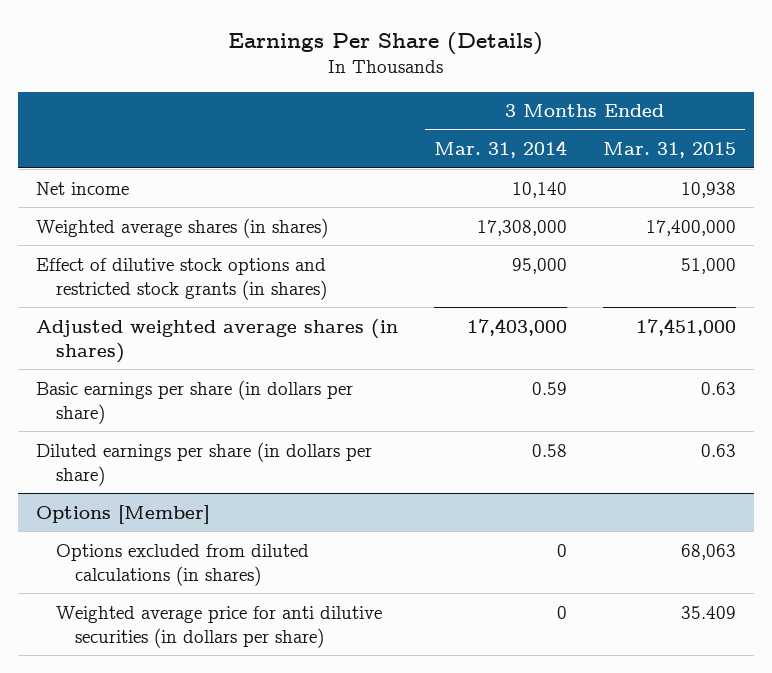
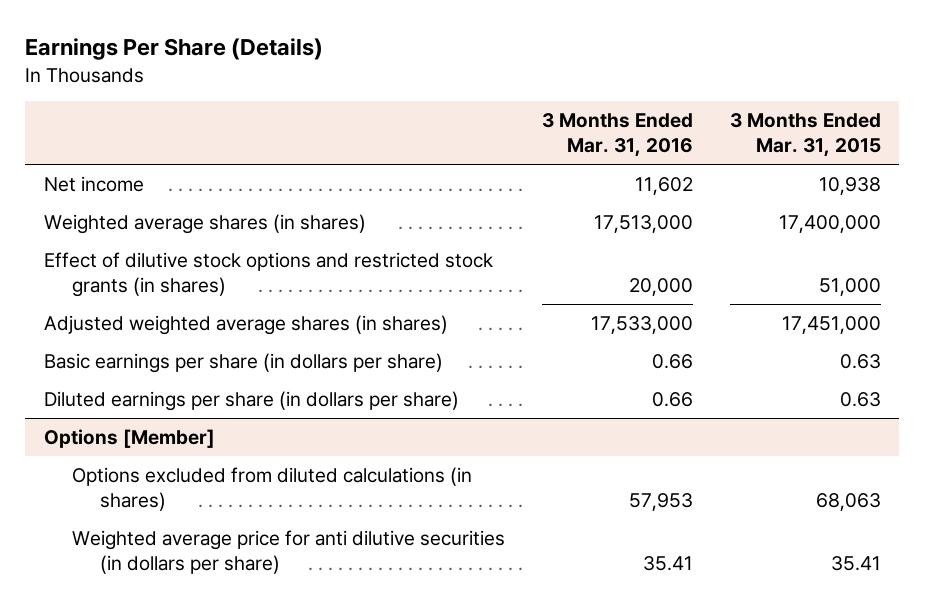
[434,140,568,159] Mar. 31, 2014 -> none
none -> [541,113,693,157] 3 Months Ended Mar. 31, 2016
[681,605,737,619] 35.409 -> [830,555,881,571] 35.41

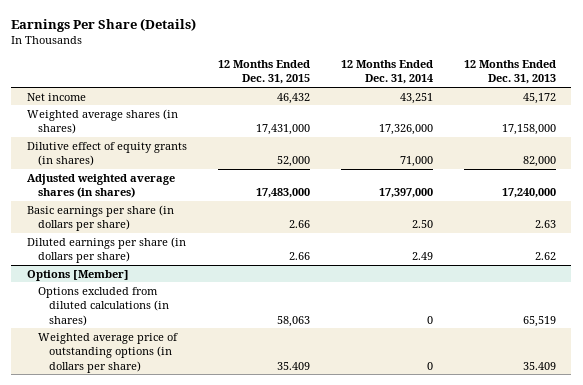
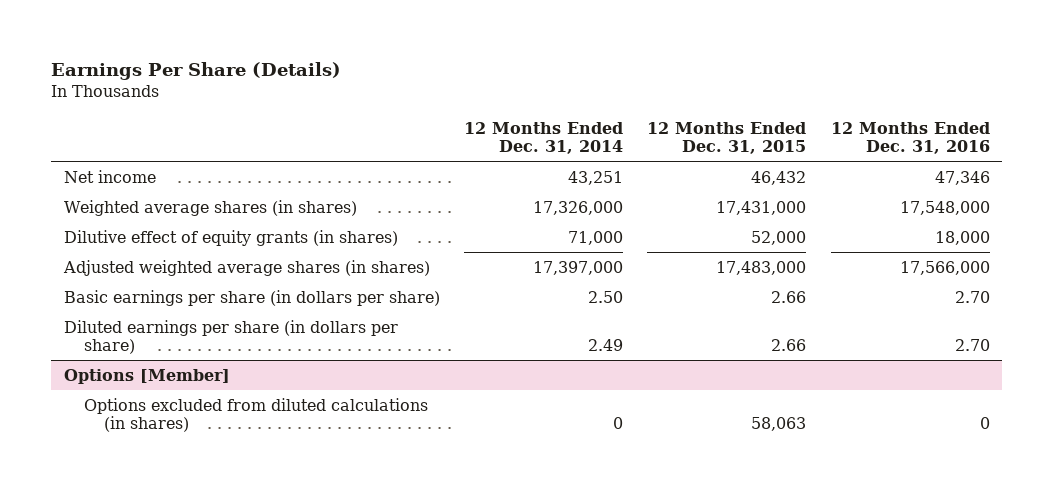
[463,59,556,85] 12 Months Ended Dec. 31, 2013 -> none
none -> [830,121,990,155] 12 Months Ended Dec. 31, 2016
[38,332,179,373] Weighted average price of outstanding options (in dollars per share) -> none

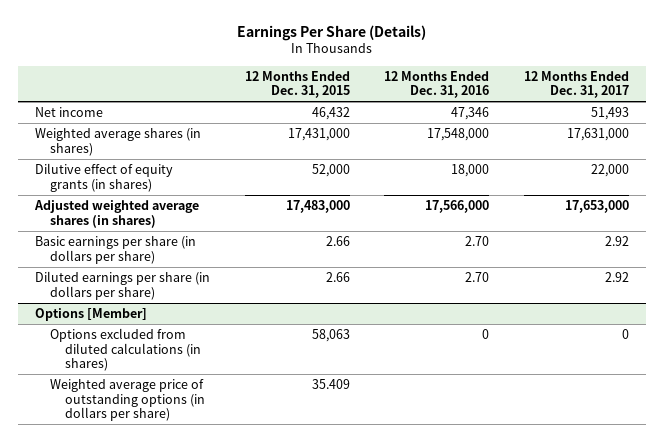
[463,121,623,155] 12 Months Ended Dec. 31, 2014 -> none
none -> [523,70,629,99] 12 Months Ended Dec. 31, 2017
none -> [49,378,205,422] Weighted average price of outstanding options (in dollars per share)

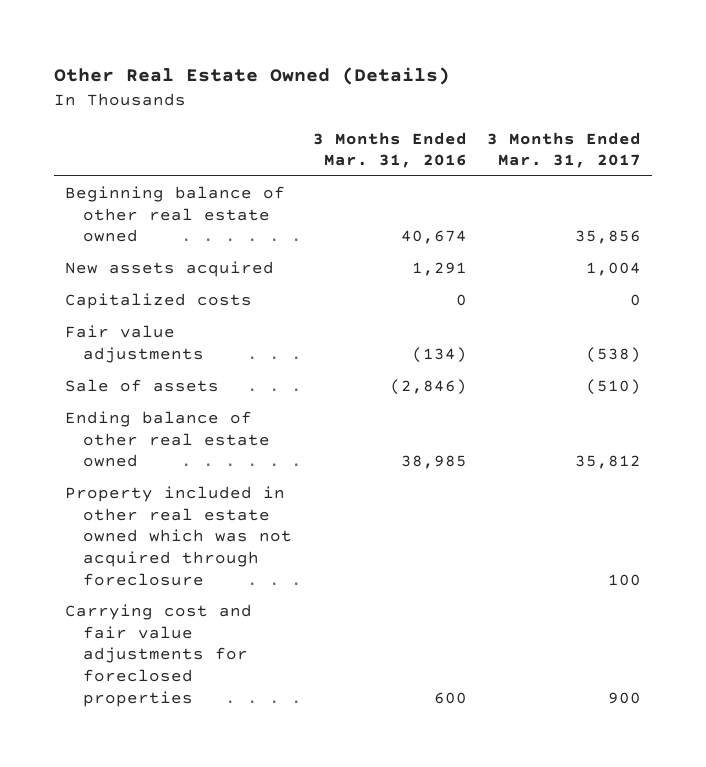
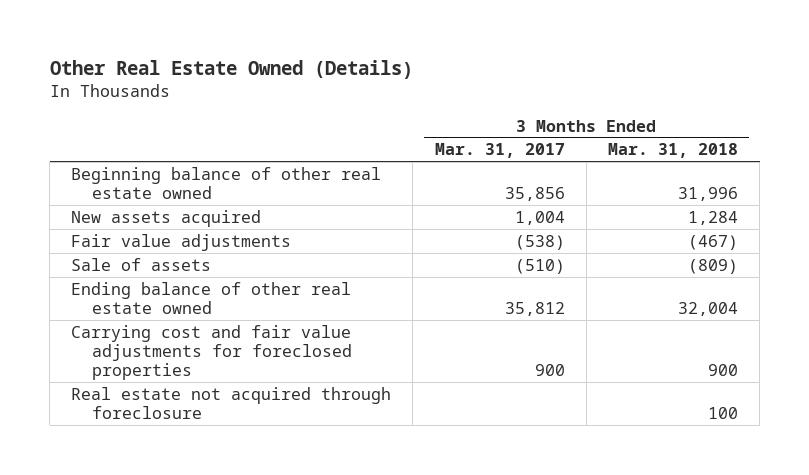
[312,131,467,169] 3 Months Ended Mar. 31, 2016 -> none
none -> [607,143,738,159] Mar. 31, 2018
[64,293,252,310] Capitalized costs -> none
[64,486,292,586] Property included in other real estate owned which was not acquired through foreclosure -> none
none -> [71,386,392,419] Real estate not acquired through foreclosure

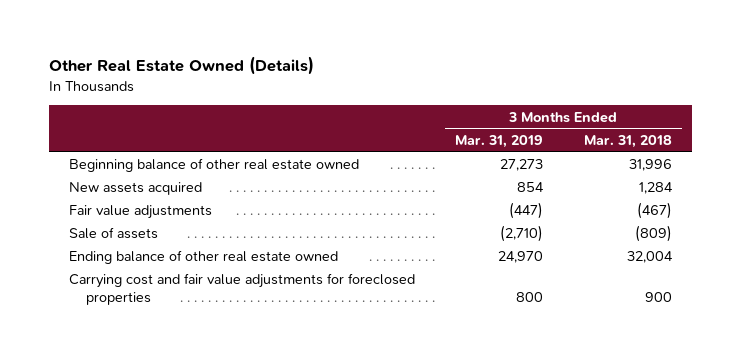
[434,143,565,159] Mar. 31, 2017 -> none
none -> [455,134,544,148] Mar. 31, 2019
[71,386,392,419] Real estate not acquired through foreclosure -> none

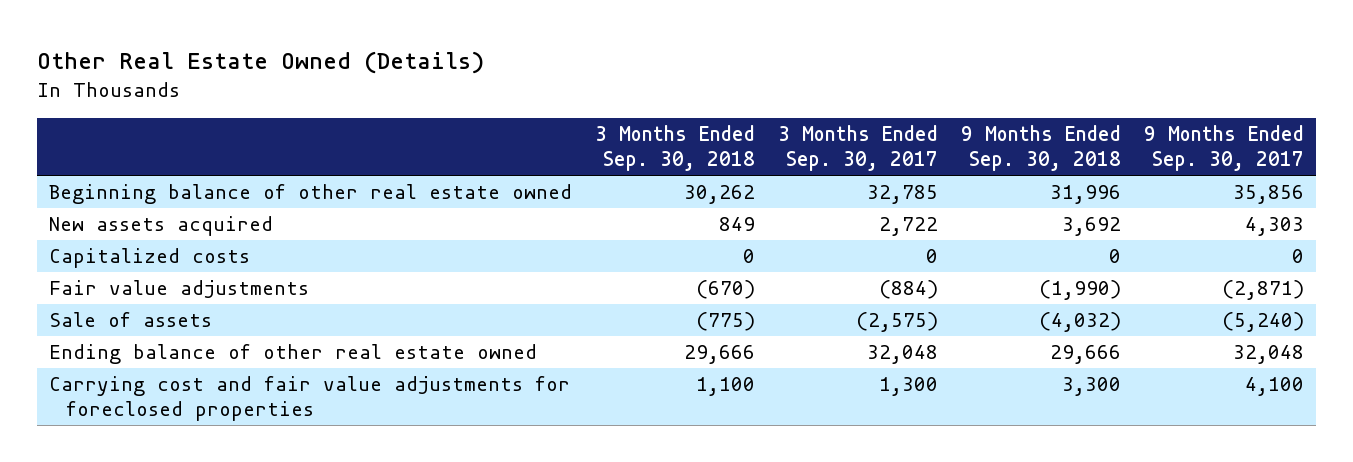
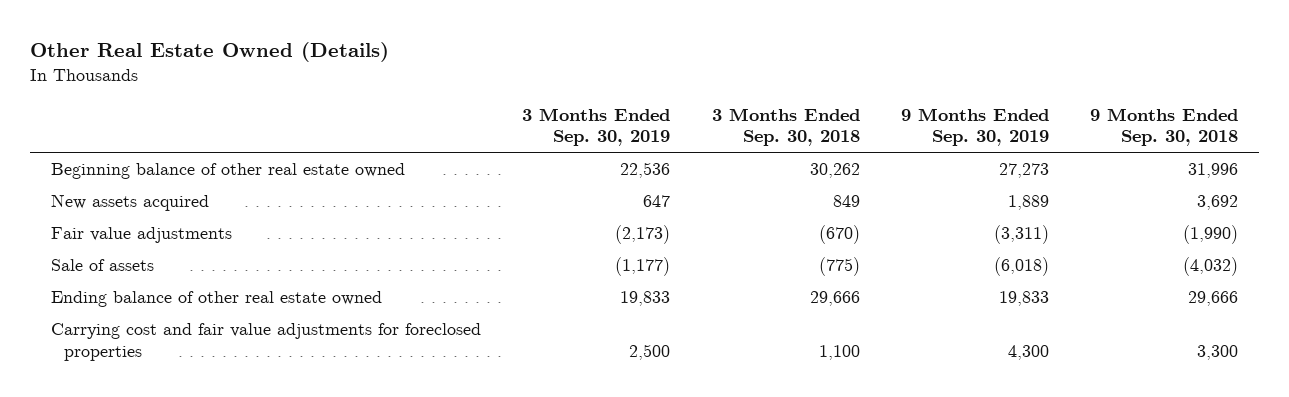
[778,124,939,172] 3 Months Ended Sep. 30, 2017 -> none
[1144,124,1305,172] 9 Months Ended Sep. 30, 2017 -> none
none -> [522,107,671,147] 3 Months Ended Sep. 30, 2019
none -> [901,107,1050,147] 9 Months Ended Sep. 30, 2019
[48,248,250,269] Capitalized costs -> none

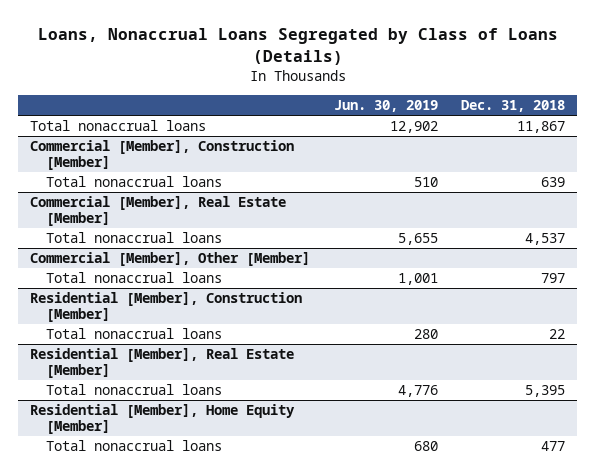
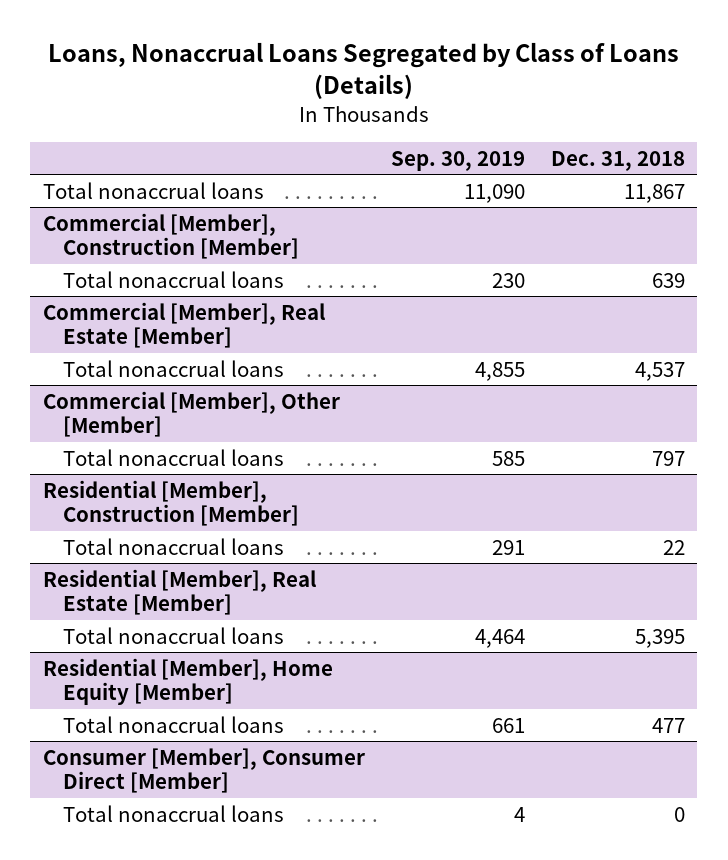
[333,100,438,113] Jun. 30, 2019 -> none
none -> [390,150,525,171] Sep. 30, 2019
none -> [43,747,366,794] Consumer [Member], Consumer Direct [Member]
none -> [62,804,284,822] Total nonaccrual loans

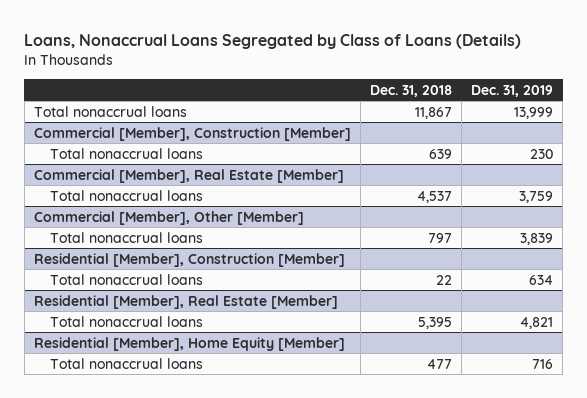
[390,150,525,171] Sep. 30, 2019 -> none
none -> [471,84,554,97] Dec. 31, 2019
[43,747,366,794] Consumer [Member], Consumer Direct [Member] -> none
[62,804,284,822] Total nonaccrual loans -> none

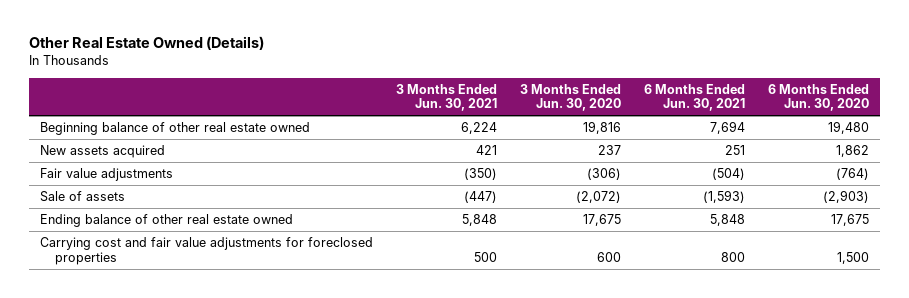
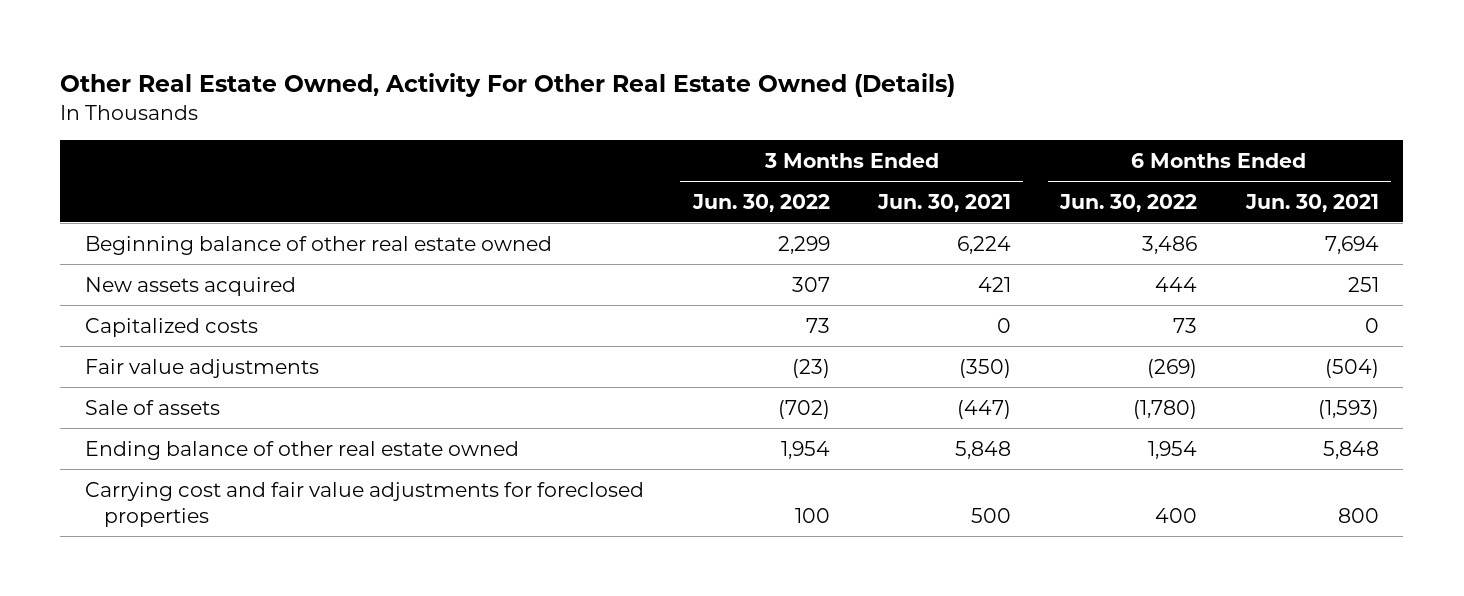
[28,36,264,51] Other Real Estate Owned (Details) -> [60,73,956,98] Other Real Estate Owned, Activity For Other Real Estate Owned (Details)
[520,83,622,112] 3 Months Ended Jun. 30, 2020 -> none
[767,83,869,112] 6 Months Ended Jun. 30, 2020 -> none
none -> [691,193,830,212] Jun. 30, 2022
none -> [1058,193,1197,212] Jun. 30, 2022
none -> [84,317,258,337] Capitalized costs

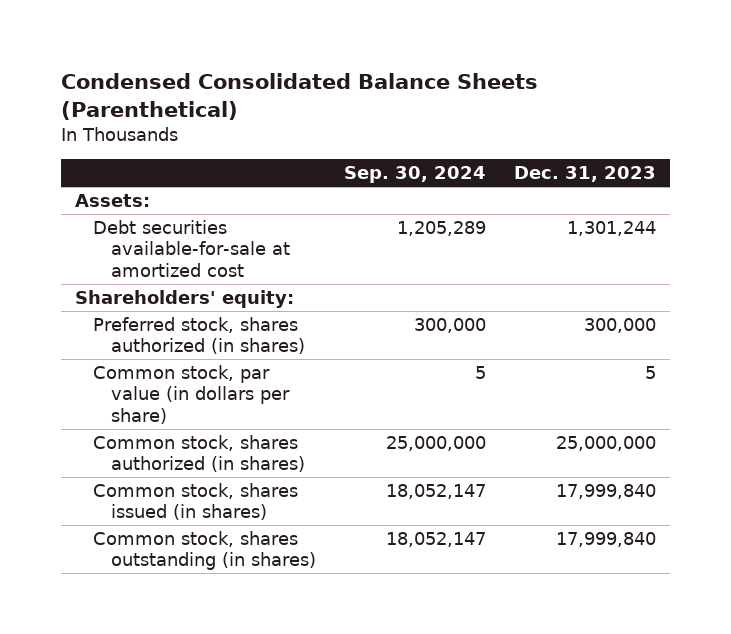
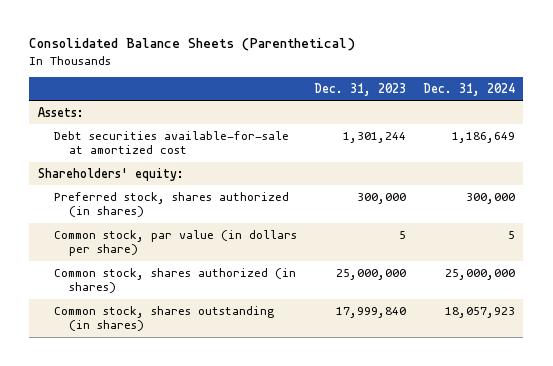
[61,73,539,121] Condensed Consolidated Balance Sheets (Parenthetical) -> [29,38,356,52] Consolidated Balance Sheets (Parenthetical)
[344,166,487,184] Sep. 30, 2024 -> none
none -> [422,82,515,96] Dec. 31, 2024
[93,483,299,521] Common stock, shares issued (in shares) -> none

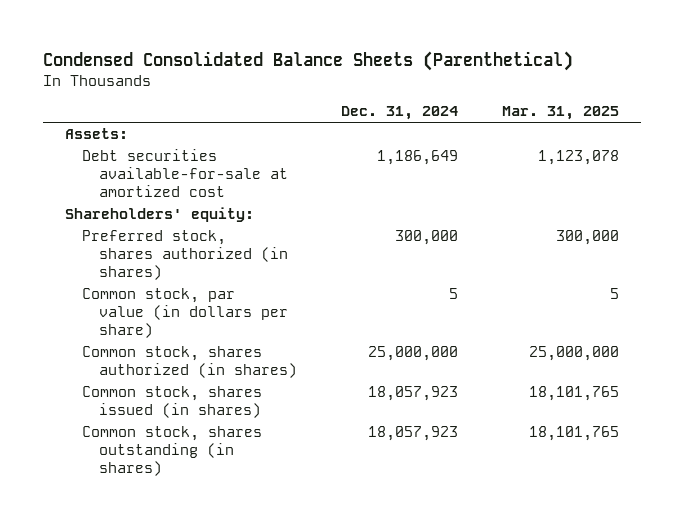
[29,38,356,52] Consolidated Balance Sheets (Parenthetical) -> [42,50,573,71] Condensed Consolidated Balance Sheets (Parenthetical)
[313,82,406,96] Dec. 31, 2023 -> none
none -> [501,106,619,121] Mar. 31, 2025
none -> [81,386,262,419] Common stock, shares issued (in shares)

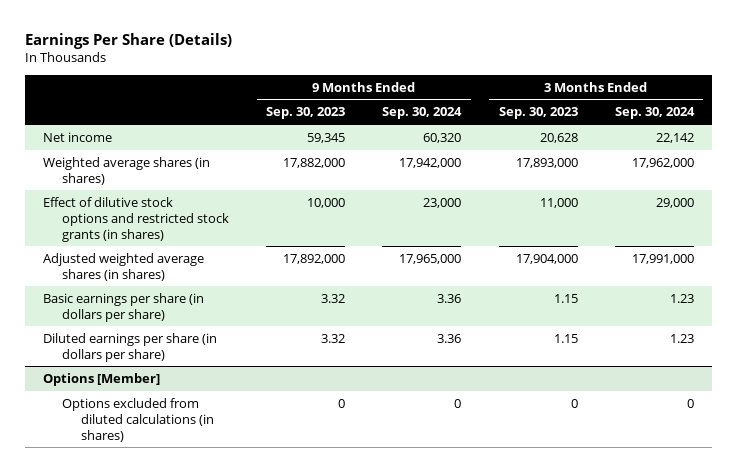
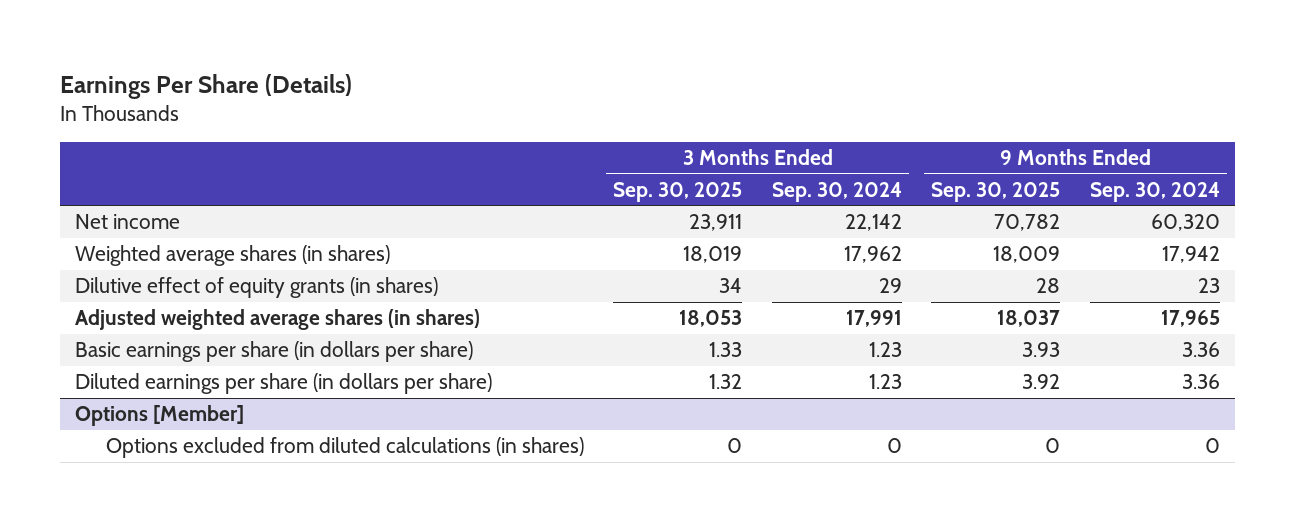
[266,107,346,120] Sep. 30, 2023 -> none
[498,107,578,120] Sep. 30, 2023 -> none
none -> [613,181,743,202] Sep. 30, 2025
none -> [931,181,1061,202] Sep. 30, 2025
[399,157,462,168] 17,942,000 -> [1162,246,1221,264] 17,942
[631,157,694,168] 17,962,000 -> [843,246,902,264] 17,962
[43,196,230,242] Effect of dilutive stock options and restricted stock grants (in shares) -> [74,277,438,299] Dilutive effect of equity grants (in shares)
[423,197,462,208] 23,000 -> [1198,278,1221,294] 23
[655,197,694,208] 29,000 -> [878,278,902,294] 29
[399,253,462,264] 17,965,000 -> [1161,310,1221,328] 17,965
[631,253,694,264] 17,991,000 -> [845,310,902,328] 17,991

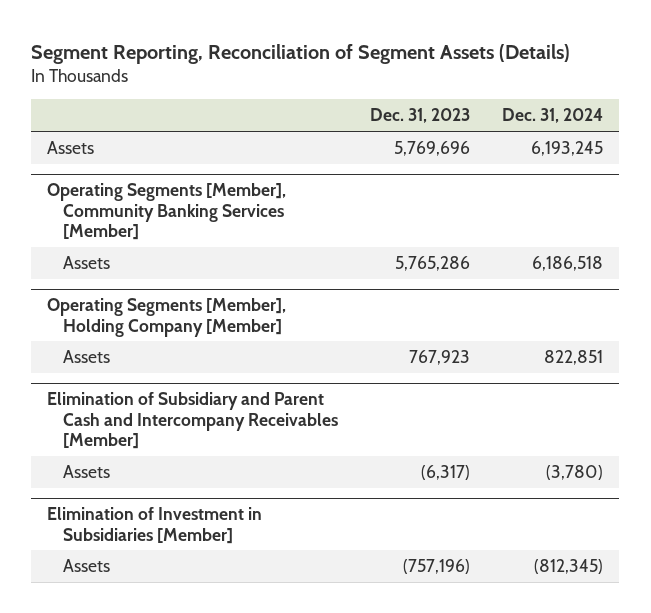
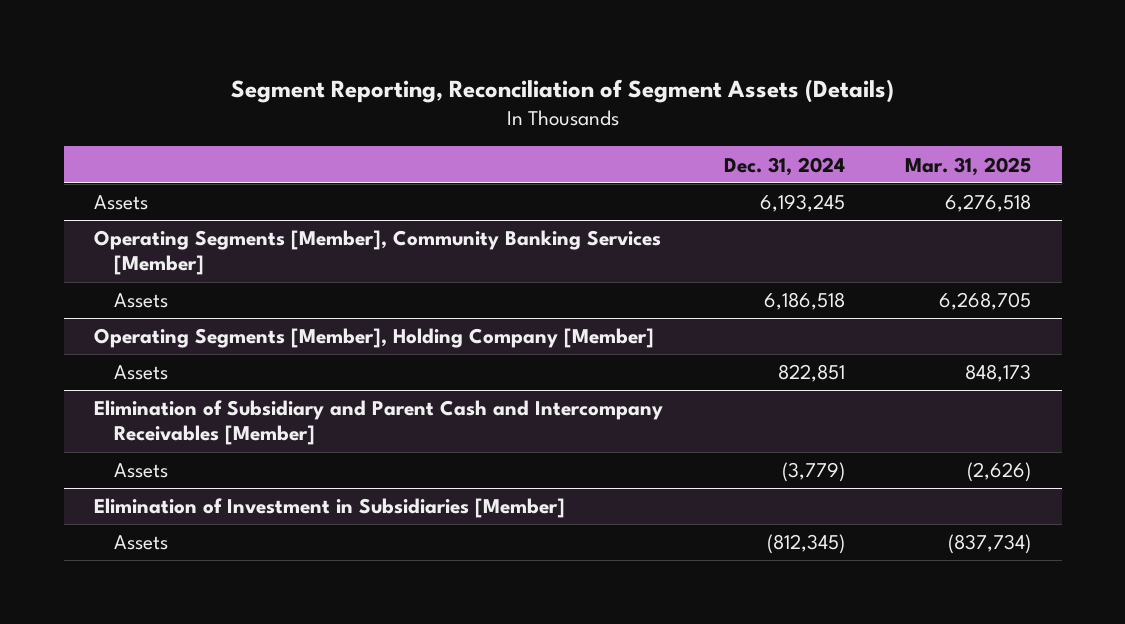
[370,108,471,124] Dec. 31, 2023 -> none
none -> [905,156,1032,176] Mar. 31, 2025
[546,465,604,481] (3,780) -> [781,462,845,483] (3,779)

